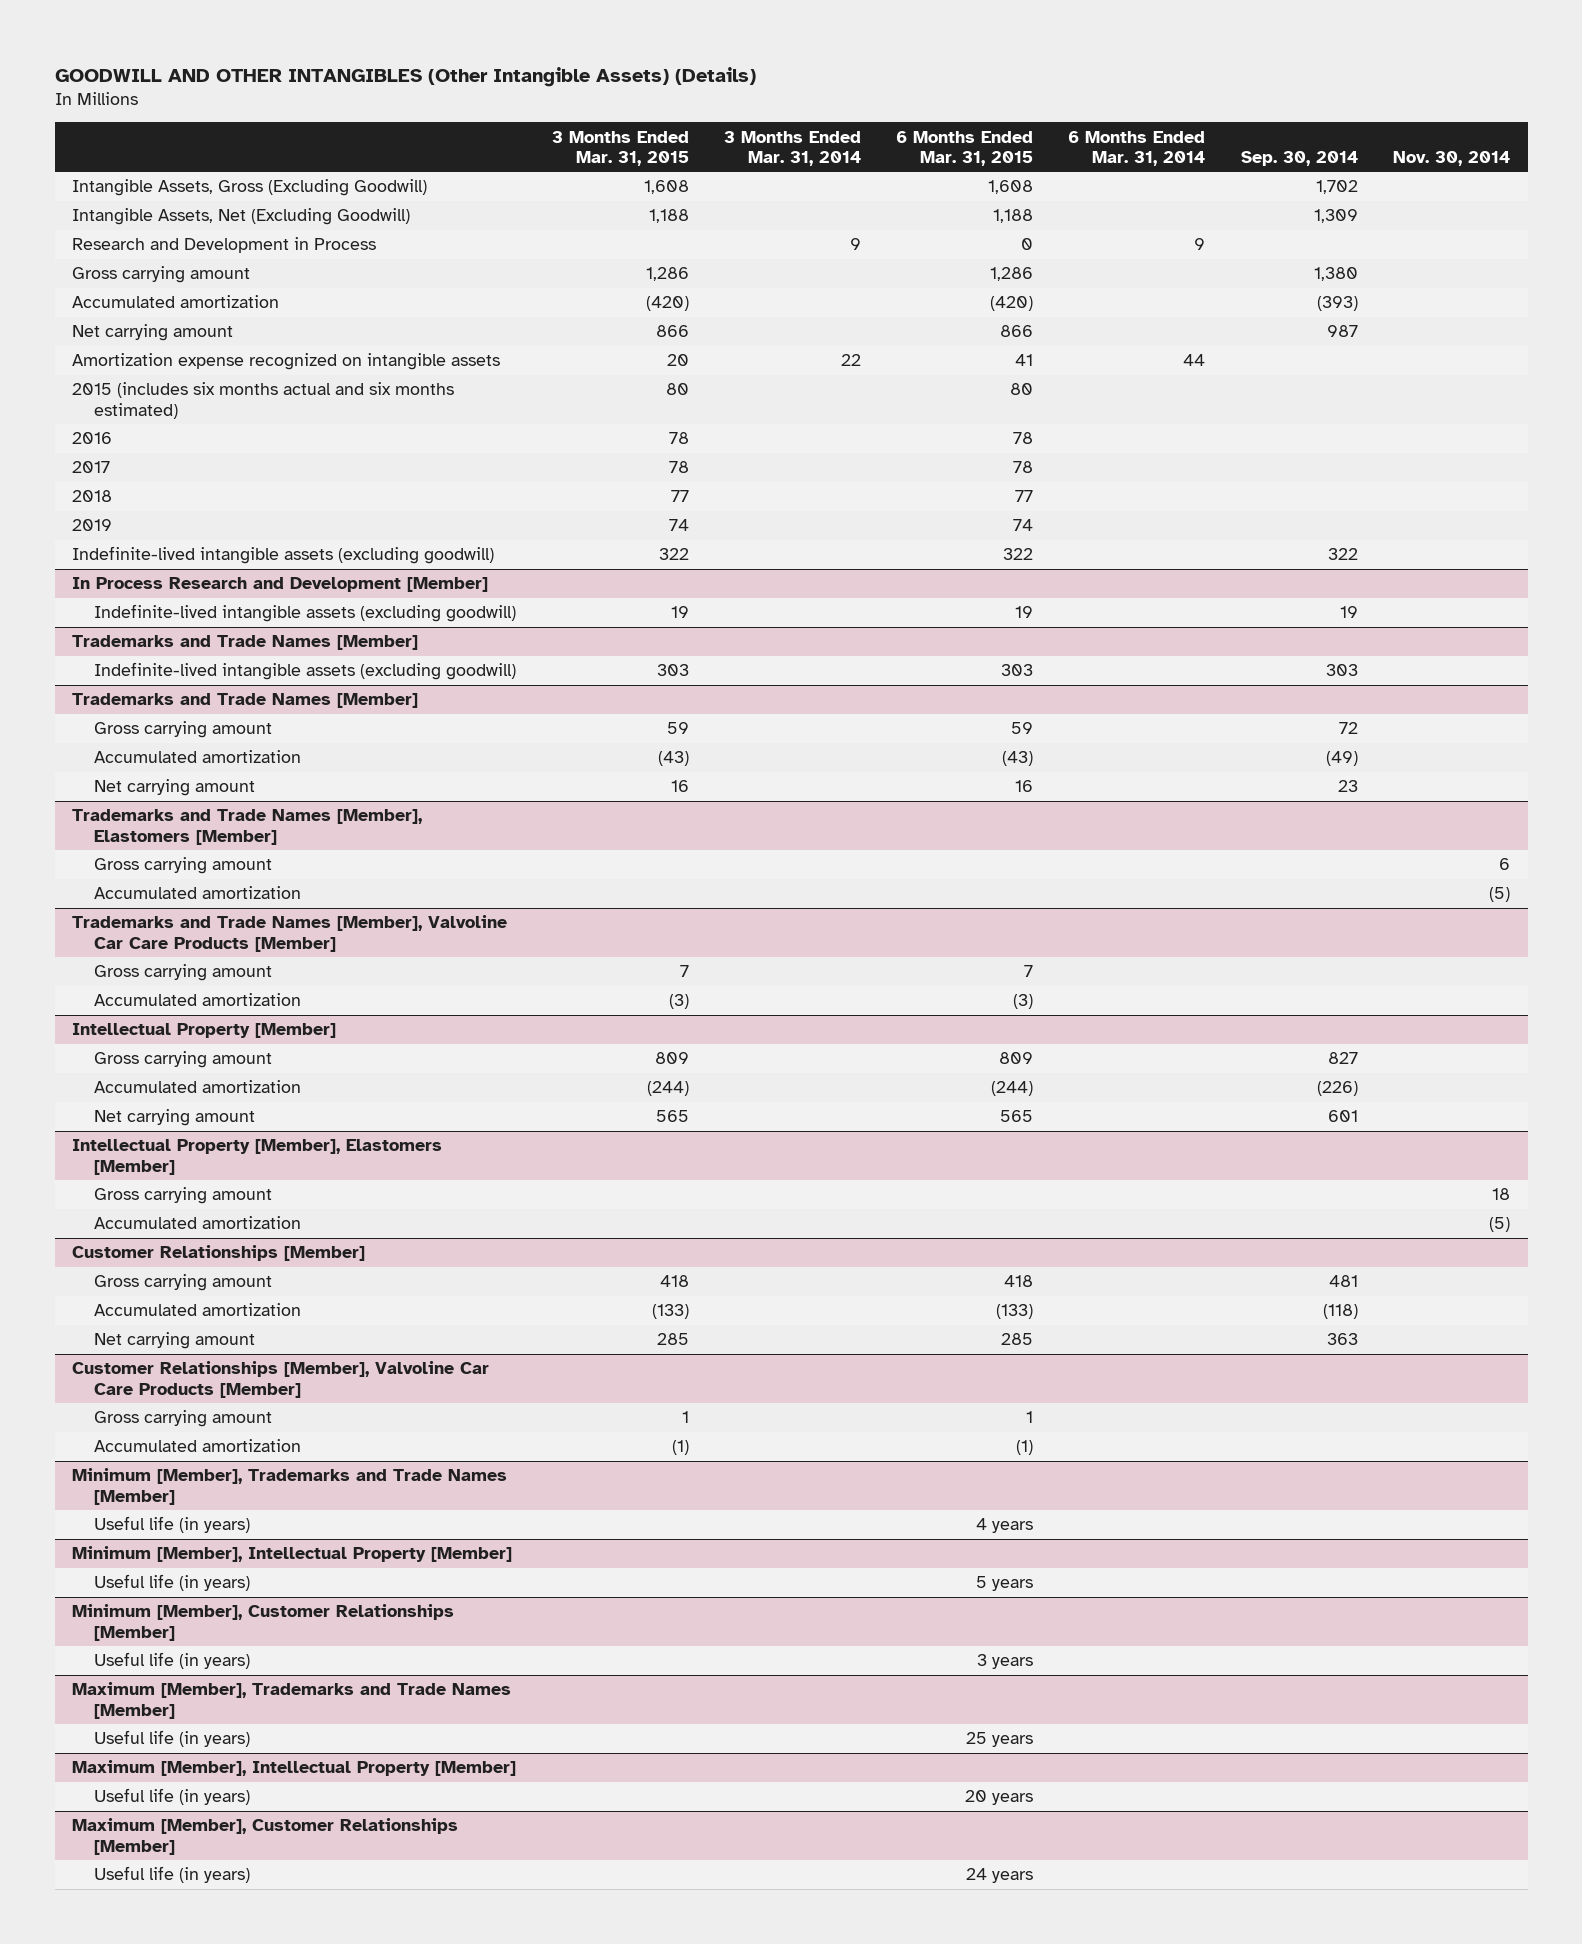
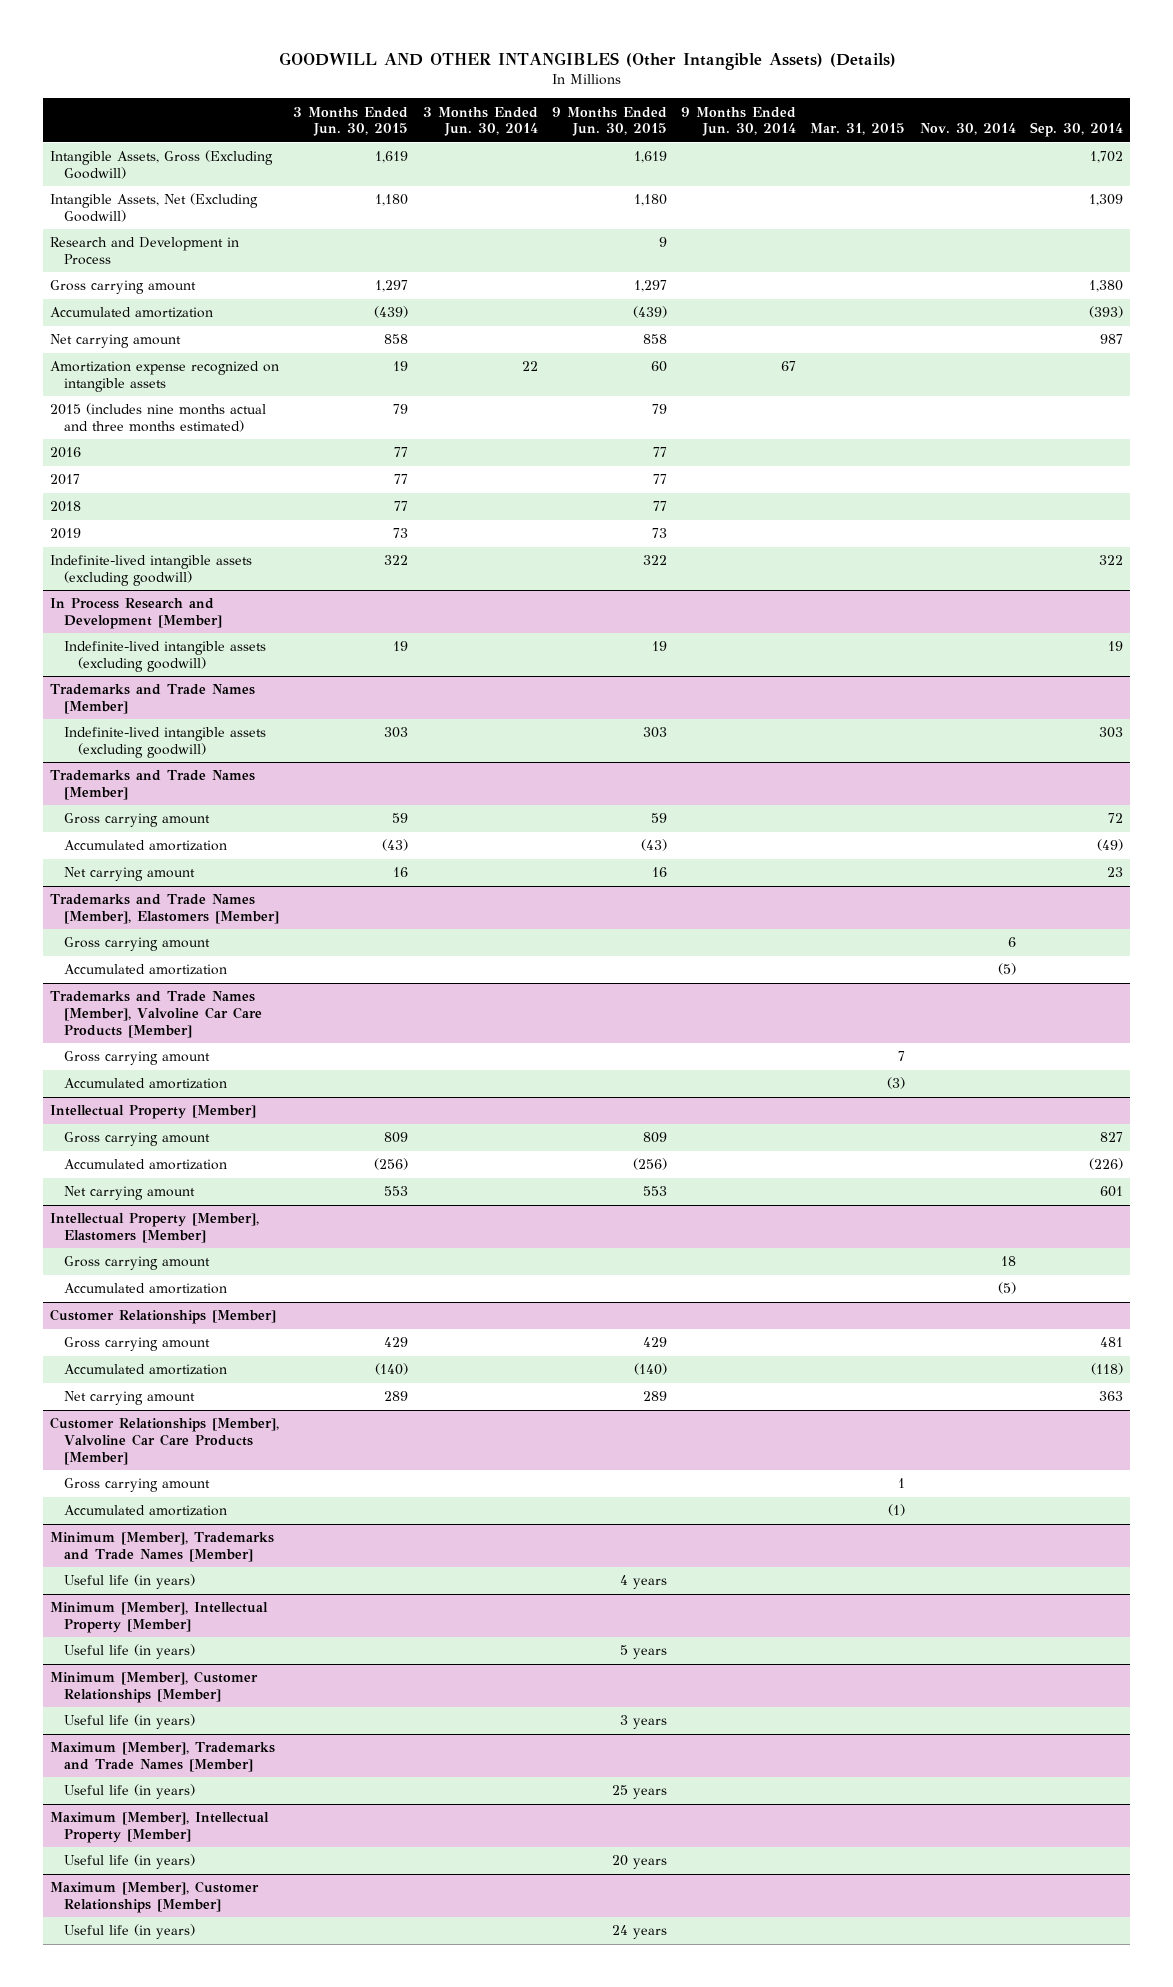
[551,130,689,166] 3 Months Ended Mar. 31, 2015 -> none
[723,130,861,166] 3 Months Ended Mar. 31, 2014 -> none
[896,130,1034,166] 6 Months Ended Mar. 31, 2015 -> none
[1068,130,1206,166] 6 Months Ended Mar. 31, 2014 -> none
none -> [293,106,409,137] 3 Months Ended Jun. 30, 2015
none -> [422,106,538,137] 3 Months Ended Jun. 30, 2014
none -> [551,106,667,137] 9 Months Ended Jun. 30, 2015
none -> [681,106,797,137] 9 Months Ended Jun. 30, 2014
none -> [810,123,906,136] Mar. 31, 2015
[72,382,455,419] 2015 (includes six months actual and six months estimated) -> [50,403,267,433] 2015 (includes nine months actual and three months estimated)

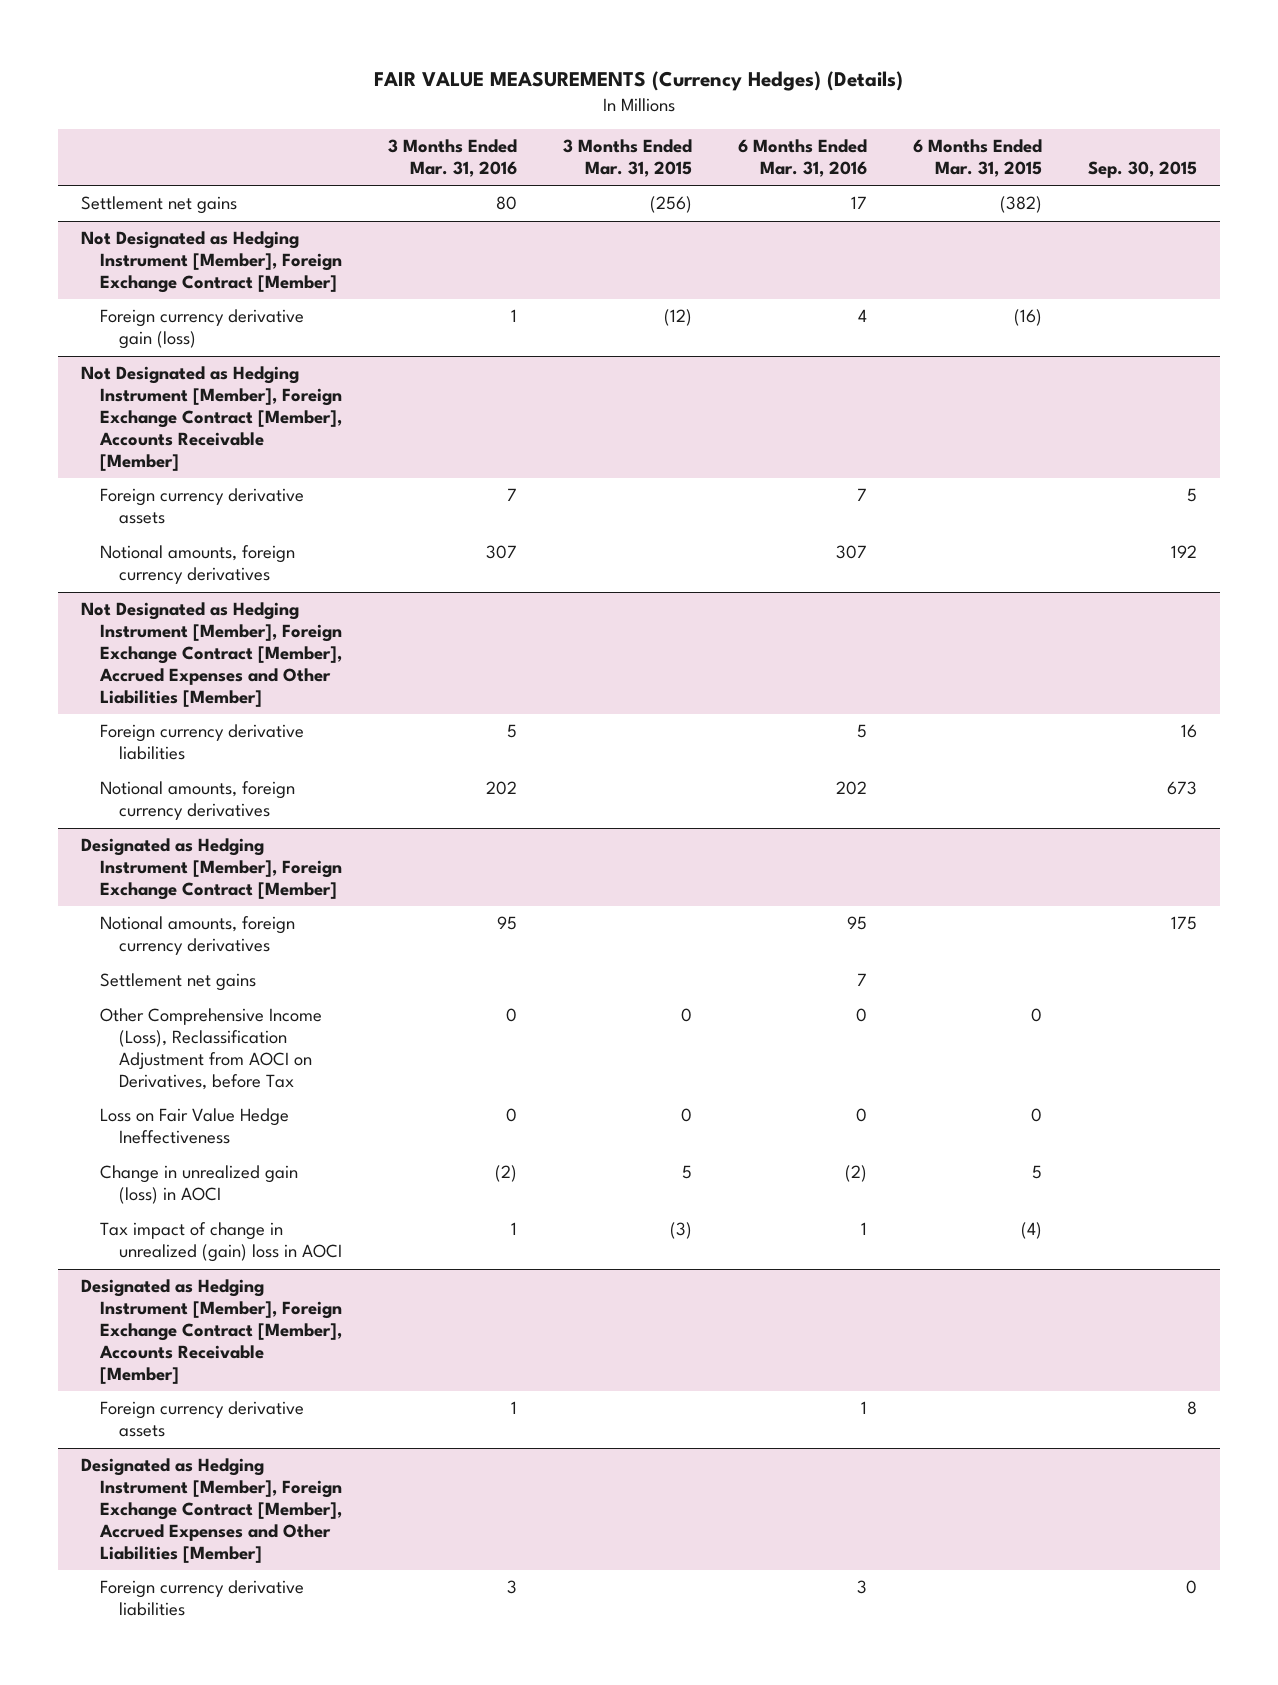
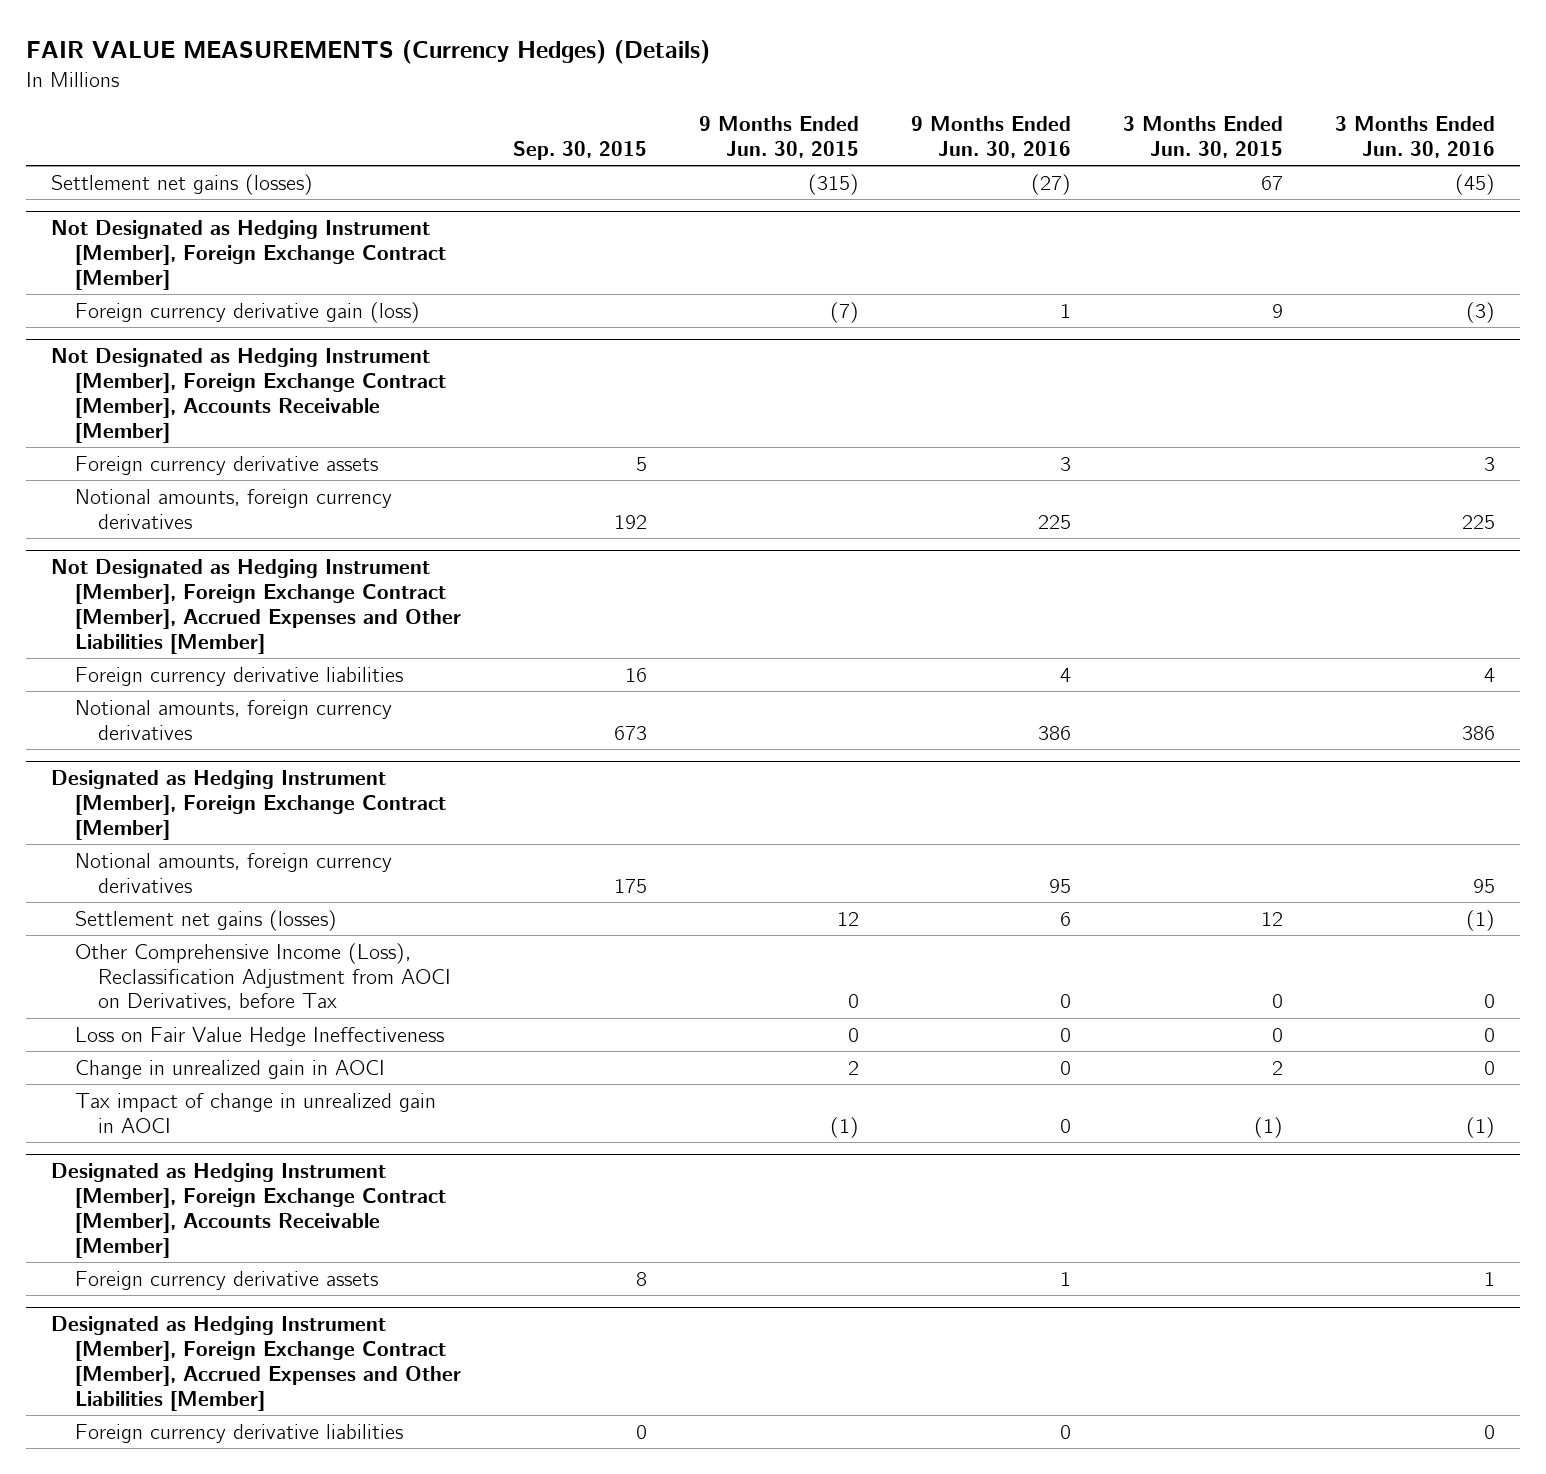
[387,139,517,178] 3 Months Ended Mar. 31, 2016 -> none
[562,139,692,178] 3 Months Ended Mar. 31, 2015 -> none
[738,139,868,178] 6 Months Ended Mar. 31, 2016 -> none
[913,139,1043,178] 6 Months Ended Mar. 31, 2015 -> none
none -> [698,116,859,159] 9 Months Ended Jun. 30, 2015
none -> [910,116,1071,159] 9 Months Ended Jun. 30, 2016
none -> [1122,116,1283,159] 3 Months Ended Jun. 30, 2015
none -> [1334,116,1495,159] 3 Months Ended Jun. 30, 2016
[80,196,237,215] Settlement net gains -> [51,173,314,195] Settlement net gains (losses)
[99,973,256,992] Settlement net gains -> [74,909,337,931] Settlement net gains (losses)
[99,1165,298,1205] Change in unrealized gain (loss) in AOCI -> [74,1059,385,1079] Change in unrealized gain in AOCI
[99,1222,342,1263] Tax impact of change in unrealized (gain) loss in AOCI -> [74,1092,436,1133] Tax impact of change in unrealized gain in AOCI

